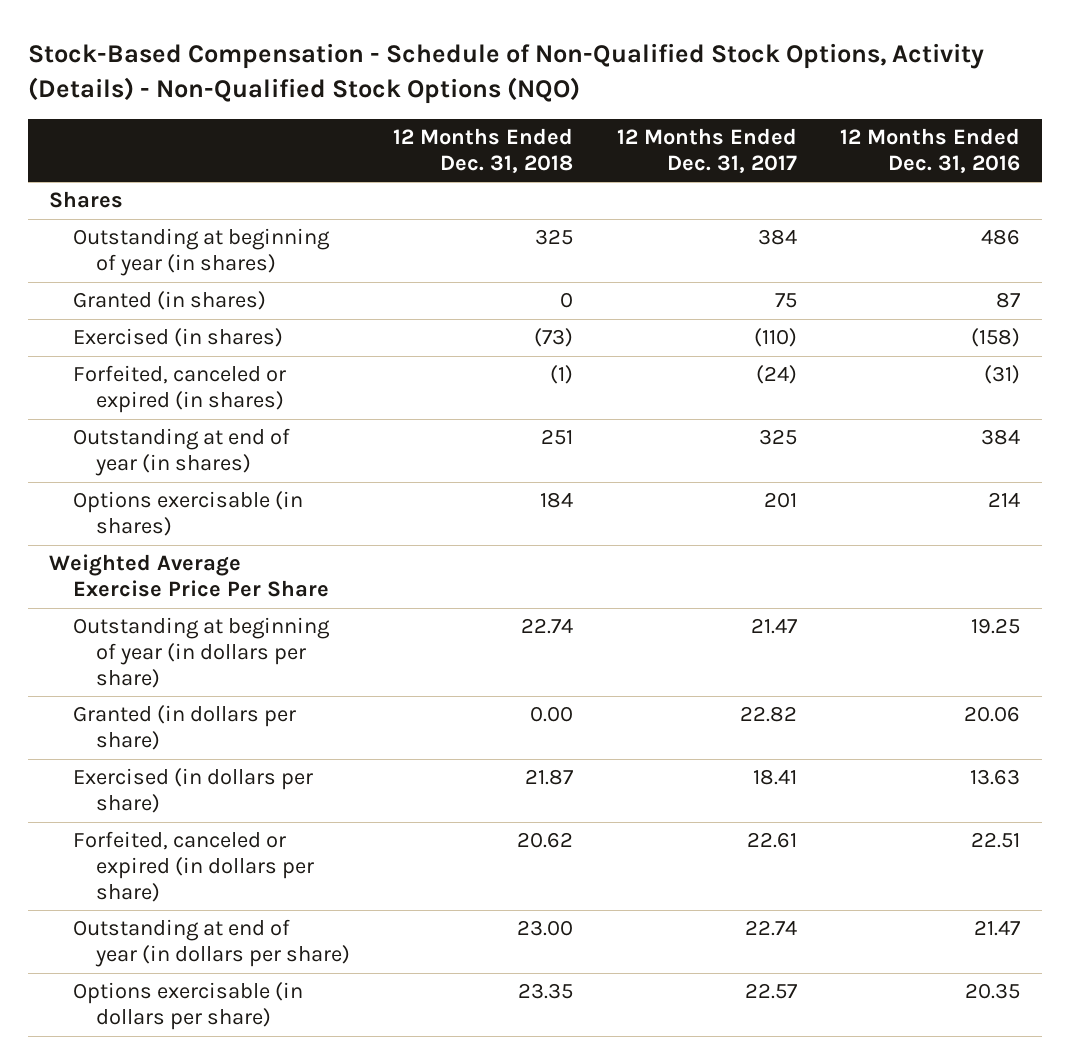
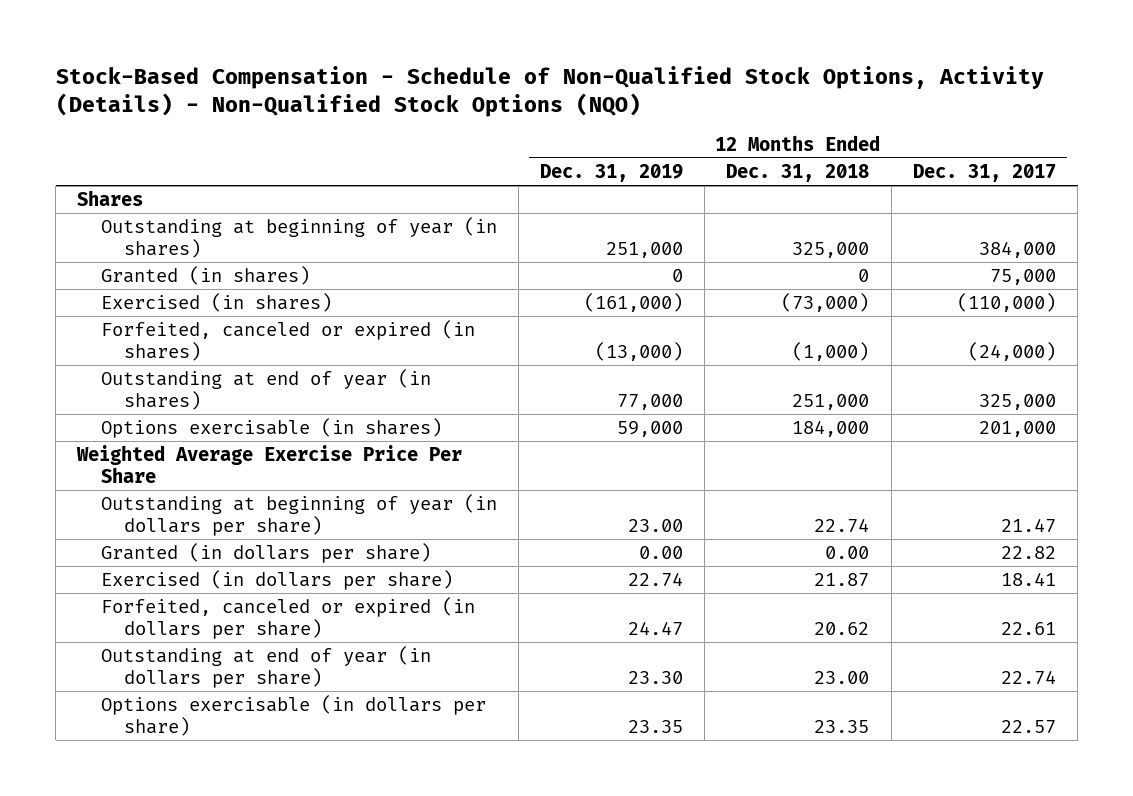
[839,128,1020,174] 12 Months Ended Dec. 31, 2016 -> none
none -> [540,163,684,182] Dec. 31, 2019
[535,229,574,246] 325 -> [792,242,870,259] 325,000
[757,229,797,246] 384 -> [978,241,1056,259] 384,000
[774,293,797,309] 75 -> [989,269,1056,286] 75,000
[534,328,574,348] (73) -> [781,293,870,313] (73,000)
[753,328,797,348] (110) -> [956,293,1056,313] (110,000)
[550,365,574,385] (1) -> [792,342,870,362] (1,000)
[755,365,797,385] (24) -> [967,342,1056,362] (24,000)
[541,429,574,446] 251 -> [792,394,870,411] 251,000
[758,429,797,446] 325 -> [978,394,1056,411] 325,000
[540,492,574,509] 184 -> [792,420,870,438] 184,000
[763,492,797,509] 201 -> [978,421,1056,438] 201,000

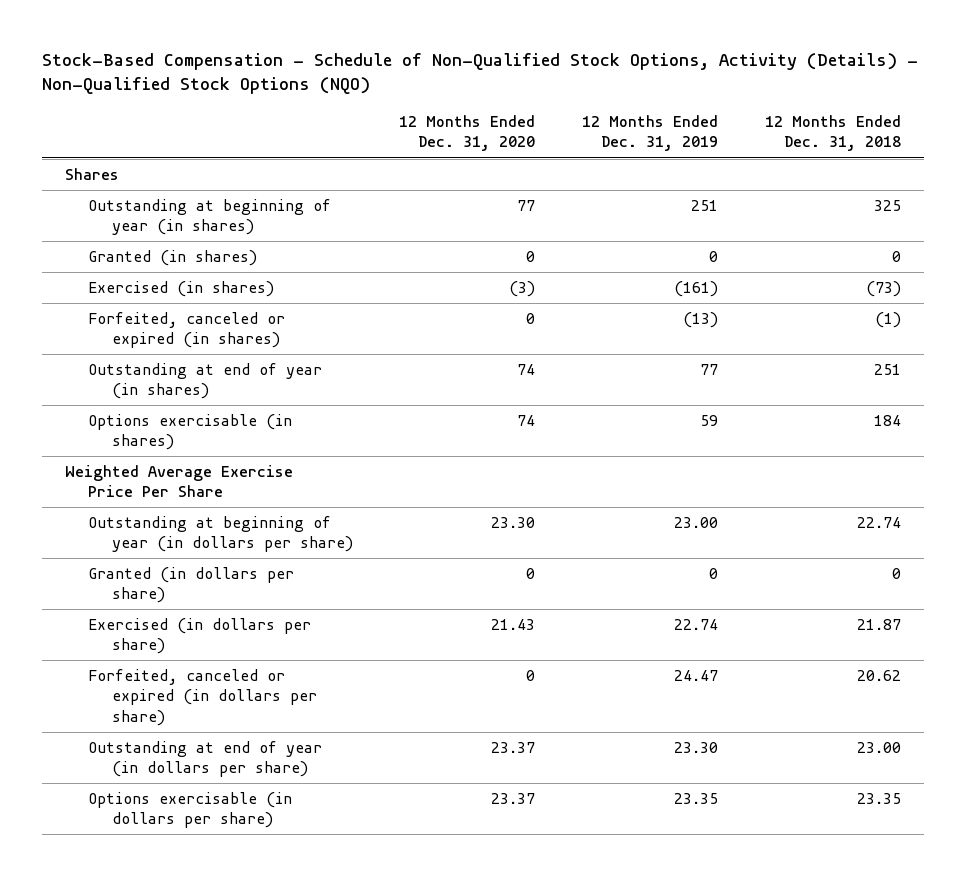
[912,163,1056,182] Dec. 31, 2017 -> none
none -> [399,115,536,152] 12 Months Ended Dec. 31, 2020
[606,242,684,259] 251,000 -> [691,199,719,211] 251
[792,242,870,259] 325,000 -> [873,199,901,211] 325
[584,293,684,313] (161,000) -> [674,280,719,297] (161)
[781,293,870,313] (73,000) -> [865,280,901,297] (73)
[595,342,684,362] (13,000) -> [683,311,719,328] (13)
[792,342,870,362] (1,000) -> [874,311,901,328] (1)
[617,394,684,411] 77,000 -> [700,363,719,375] 77
[792,394,870,411] 251,000 -> [873,363,901,375] 251
[617,421,684,438] 59,000 -> [700,414,719,426] 59
[792,420,870,438] 184,000 -> [873,414,901,426] 184
[639,546,684,560] 0.00 -> [709,567,719,579] 0
[825,546,870,560] 0.00 -> [891,567,901,579] 0

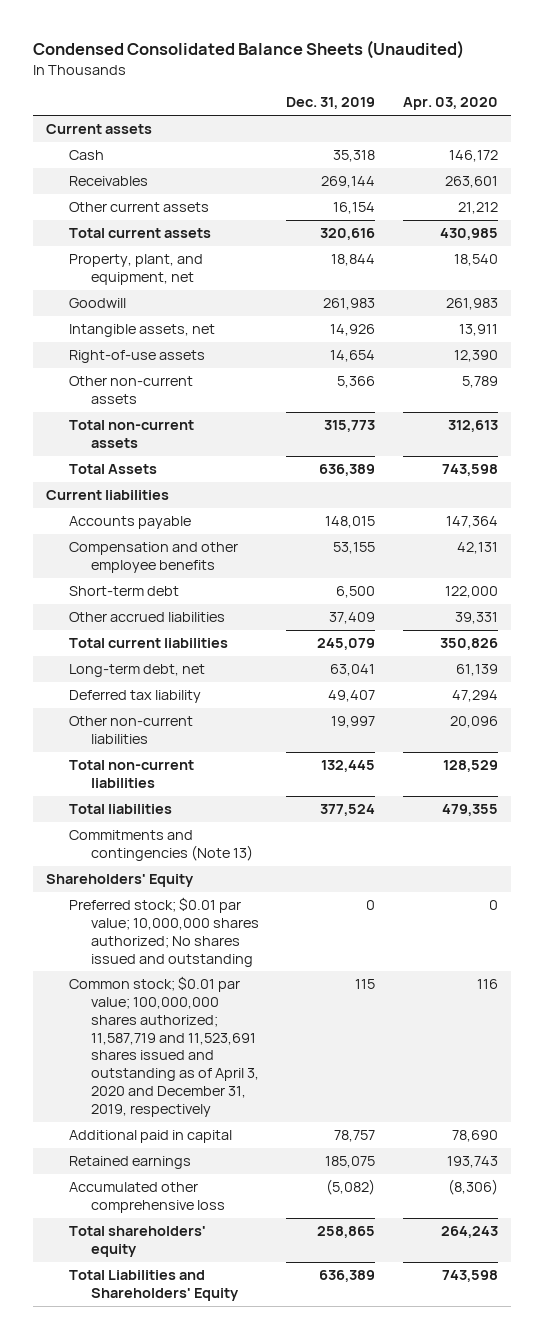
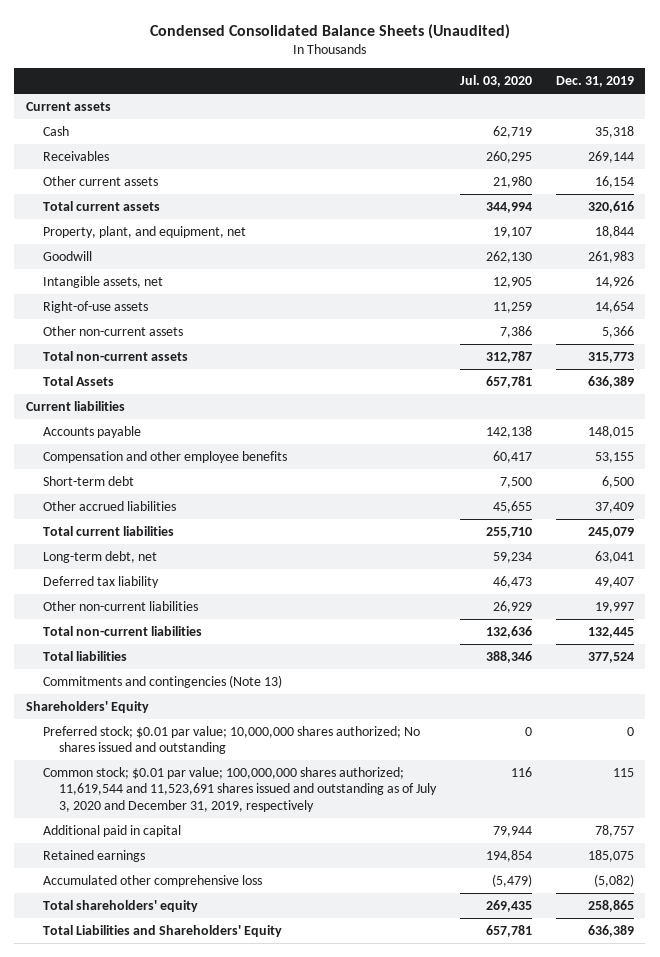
[402,97,498,111] Apr. 03, 2020 -> none
none -> [459,75,532,88] Jul. 03, 2020
[68,976,260,1117] Common stock; $0.01 par value; 100,000,000 shares authorized; 11,587,719 and 11,523,691 shares issued and outstanding as of April 3, 2020 and December 31, 2019, respectively -> [42,766,438,812] Common stock; $0.01 par value; 100,000,000 shares authorized; 11,619,544 and 11,523,691 shares issued and outstanding as of July 3, 2020 and December 31, 2019, respectively

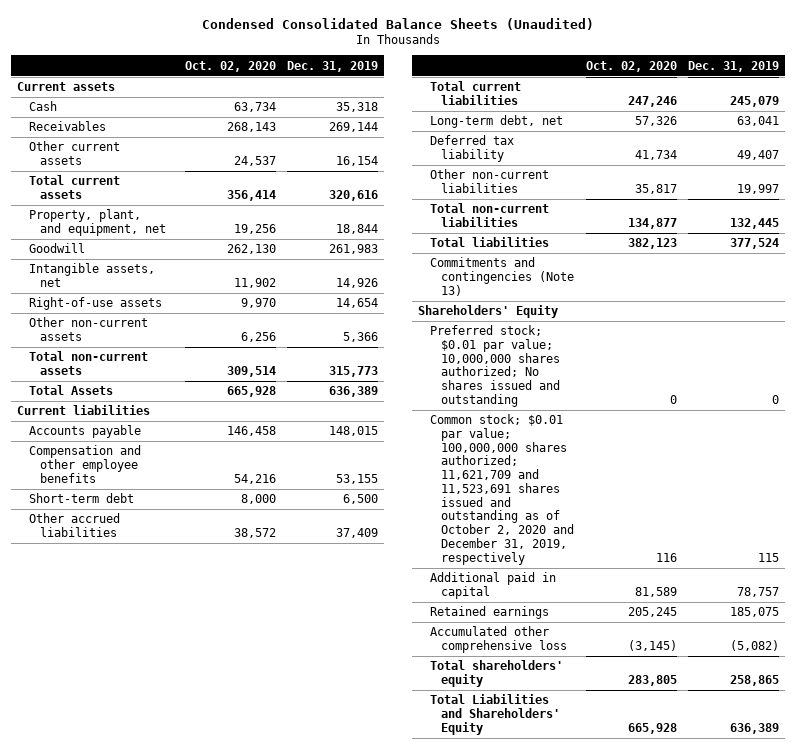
[459,75,532,88] Jul. 03, 2020 -> none
none -> [184,60,276,72] Oct. 02, 2020
[42,766,438,812] Common stock; $0.01 par value; 100,000,000 shares authorized; 11,619,544 and 11,523,691 shares issued and outstanding as of July 3, 2020 and December 31, 2019, respectively -> [429,414,575,565] Common stock; $0.01 par value; 100,000,000 shares authorized; 11,621,709 and 11,523,691 shares issued and outstanding as of October 2, 2020 and December 31, 2019, respectively

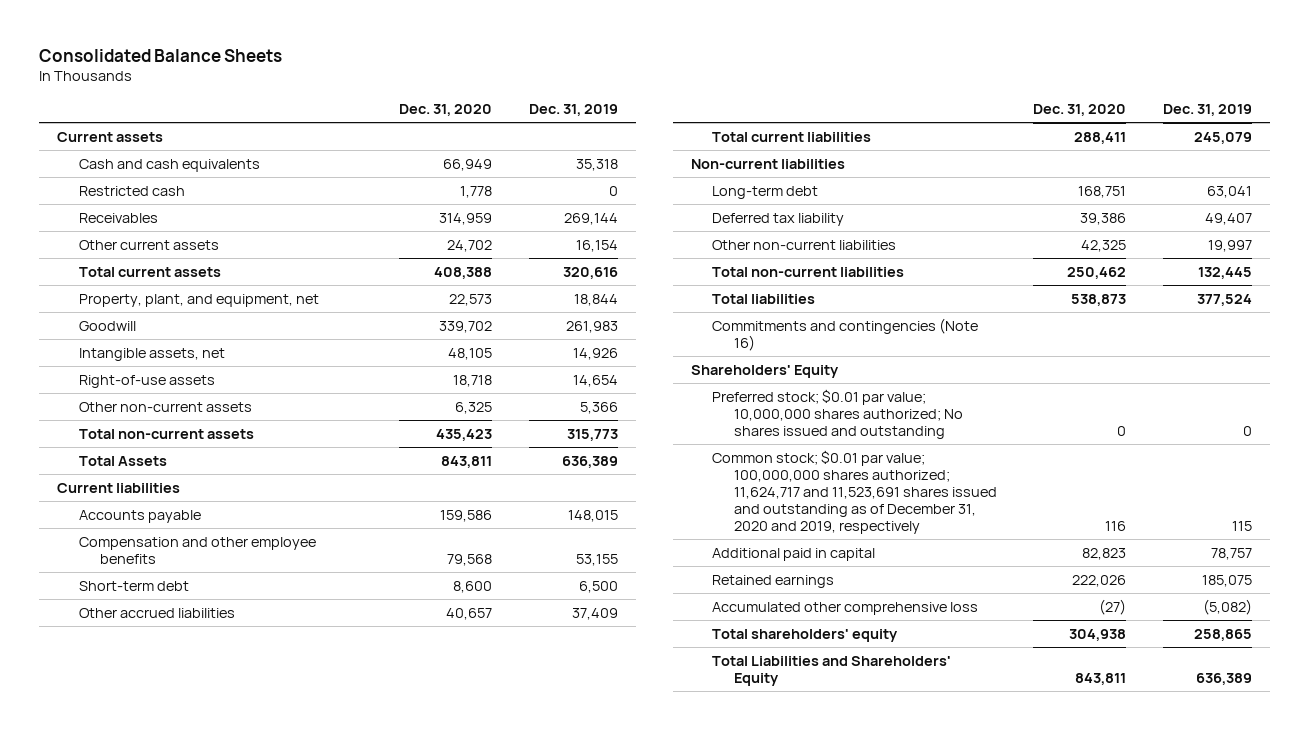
[202,17,595,30] Condensed Consolidated Balance Sheets (Unaudited) -> [38,48,282,62] Consolidated Balance Sheets
[184,60,276,72] Oct. 02, 2020 -> none
none -> [399,104,493,117] Dec. 31, 2020
[28,101,57,112] Cash -> [78,158,260,172] Cash and cash equivalents
none -> [78,185,185,196] Restricted cash
none -> [691,158,846,169] Non-current liabilities
[429,115,563,129] Long-term debt, net -> [712,185,819,199] Long-term debt
[429,257,575,296] Commitments and contingencies (Note 13) -> [712,317,979,351] Commitments and contingencies (Note 16)
[429,414,575,565] Common stock; $0.01 par value; 100,000,000 shares authorized; 11,621,709 and 11,523,691 shares issued and outstanding as of October 2, 2020 and December 31, 2019, respectively -> [712,449,997,535] Common stock; $0.01 par value; 100,000,000 shares authorized; 11,624,717 and 11,523,691 shares issued and outstanding as of December 31, 2020 and 2019, respectively

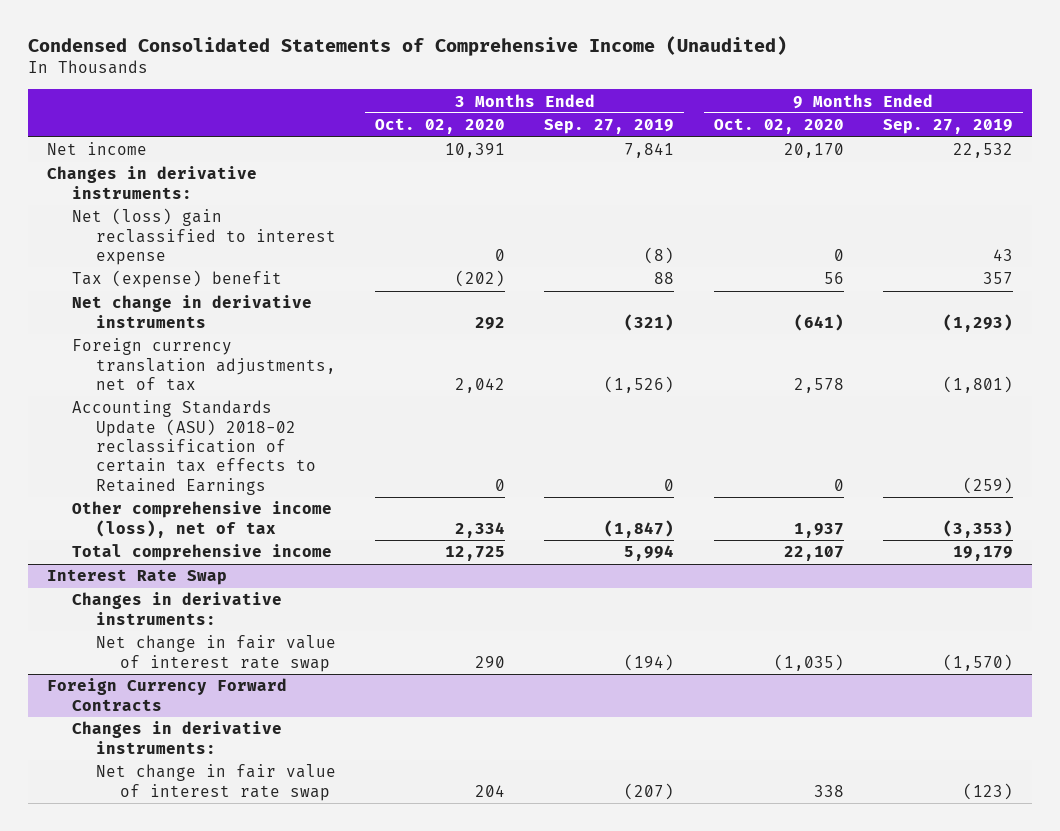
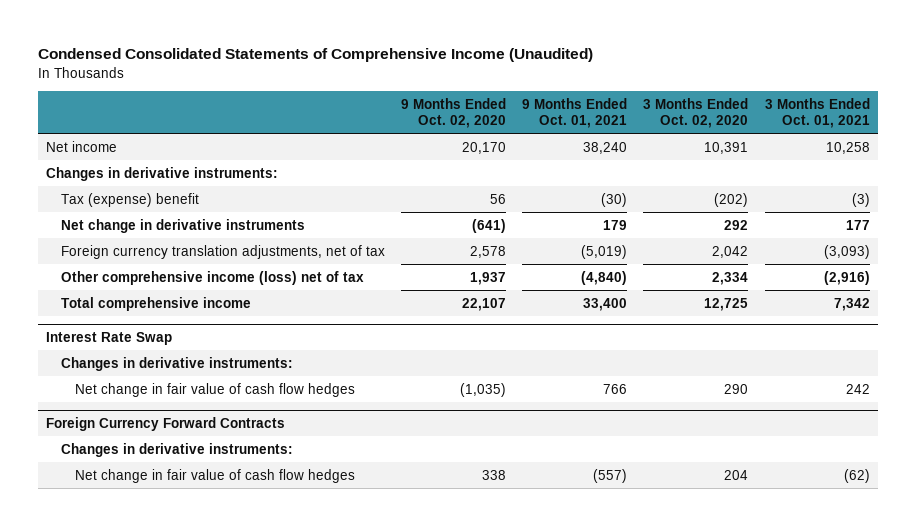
[544,119,675,135] Sep. 27, 2019 -> none
[882,119,1013,135] Sep. 27, 2019 -> none
none -> [522,97,628,129] 9 Months Ended Oct. 01, 2021
none -> [764,97,870,129] 3 Months Ended Oct. 01, 2021
[71,208,337,266] Net (loss) gain reclassified to interest expense -> none
[71,400,317,495] Accounting Standards Update (ASU) 2018-02 reclassification of certain tax effects to Retained Earnings -> none
[71,501,332,538] Other comprehensive income (loss), net of tax -> [60,270,364,285] Other comprehensive income (loss) net of tax
[96,635,337,672] Net change in fair value of interest rate swap -> [75,382,356,397] Net change in fair value of cash flow hedges
[96,764,337,801] Net change in fair value of interest rate swap -> [75,468,356,483] Net change in fair value of cash flow hedges

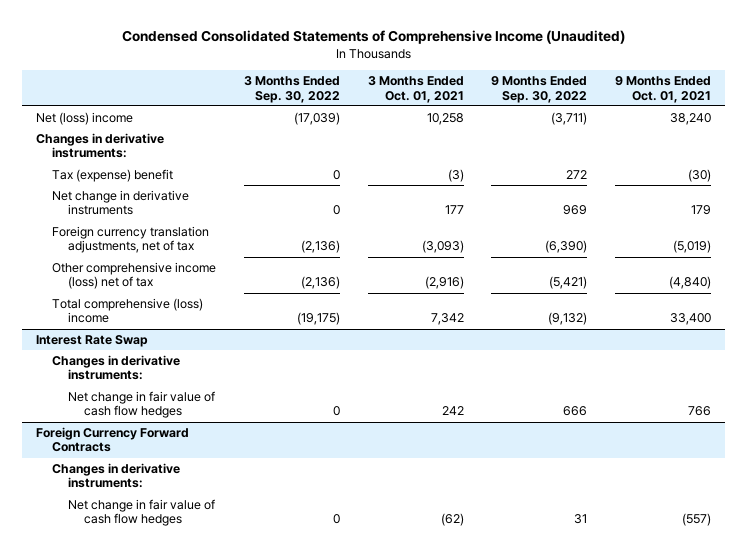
[400,97,506,129] 9 Months Ended Oct. 02, 2020 -> none
[643,97,749,129] 3 Months Ended Oct. 02, 2020 -> none
none -> [243,76,340,103] 3 Months Ended Sep. 30, 2022
none -> [491,76,588,103] 9 Months Ended Sep. 30, 2022
[46,140,118,152] Net income -> [35,112,133,126] Net (loss) income
[60,296,251,311] Total comprehensive income -> [51,298,203,324] Total comprehensive (loss) income

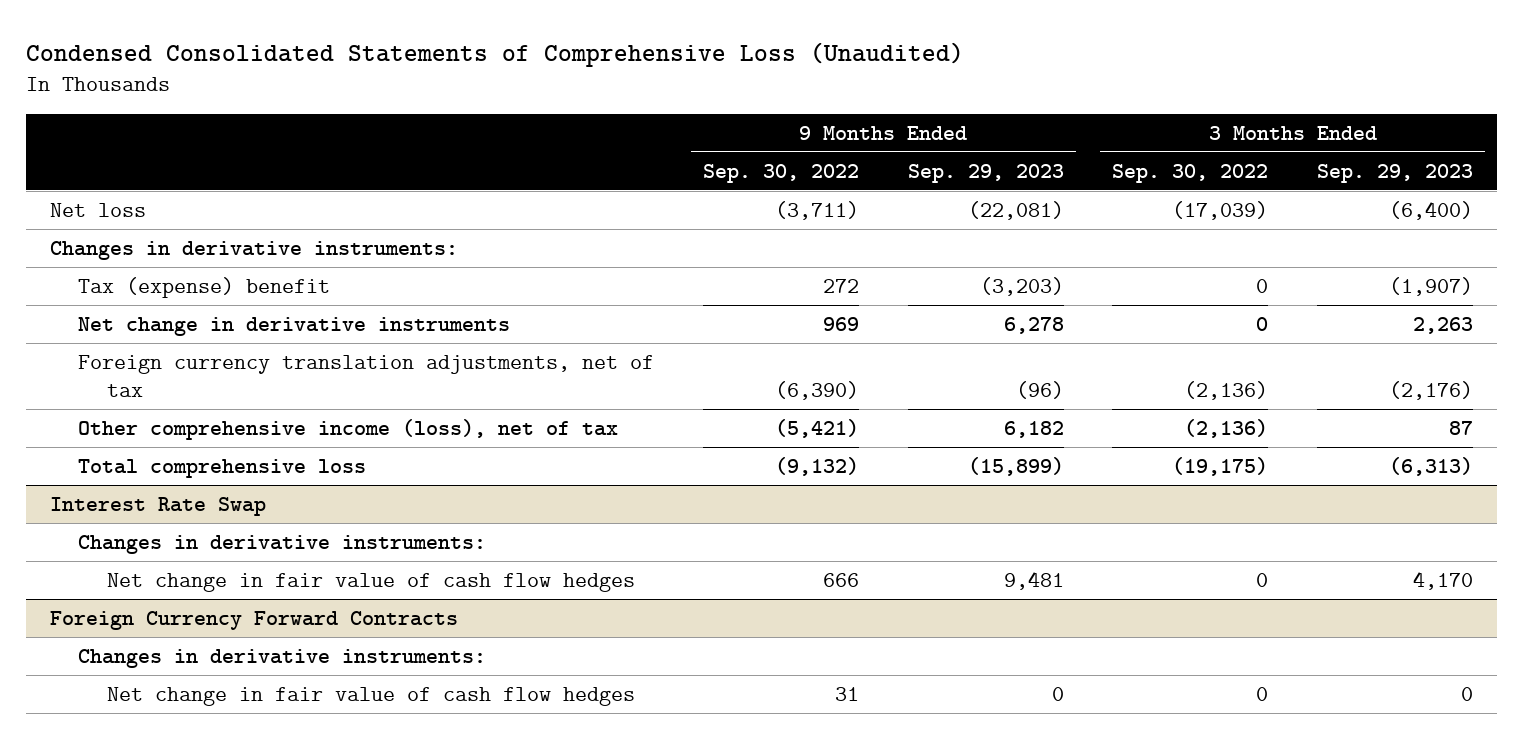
[121,30,625,45] Condensed Consolidated Statements of Comprehensive Income (Unaudited) -> [25,41,964,67] Condensed Consolidated Statements of Comprehensive Loss (Unaudited)
[367,76,464,103] 3 Months Ended Oct. 01, 2021 -> none
[615,76,712,103] 9 Months Ended Oct. 01, 2021 -> none
none -> [907,163,1064,183] Sep. 29, 2023
none -> [1316,163,1473,183] Sep. 29, 2023
[35,112,133,126] Net (loss) income -> [49,202,146,217] Net loss
[51,262,216,290] Other comprehensive income (loss) net of tax -> [78,418,619,440] Other comprehensive income (loss), net of tax
[51,298,203,324] Total comprehensive (loss) income -> [78,458,367,478] Total comprehensive loss

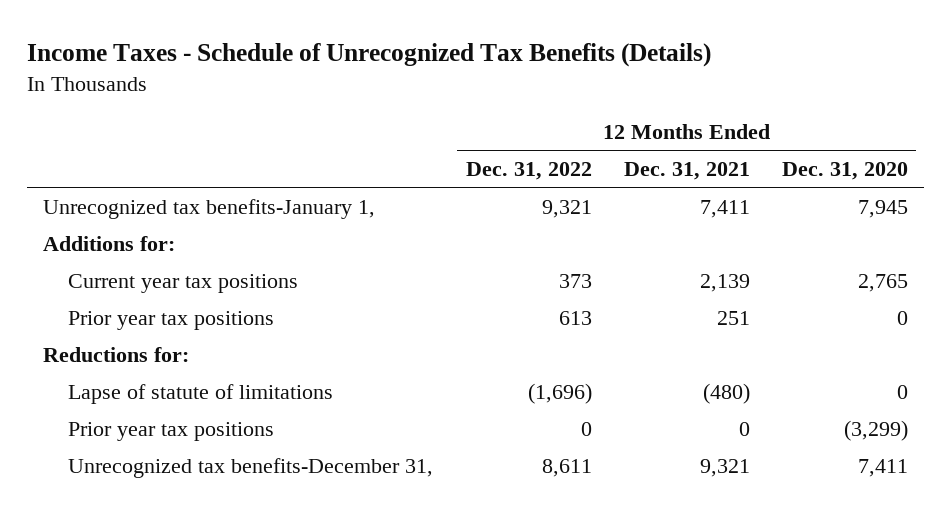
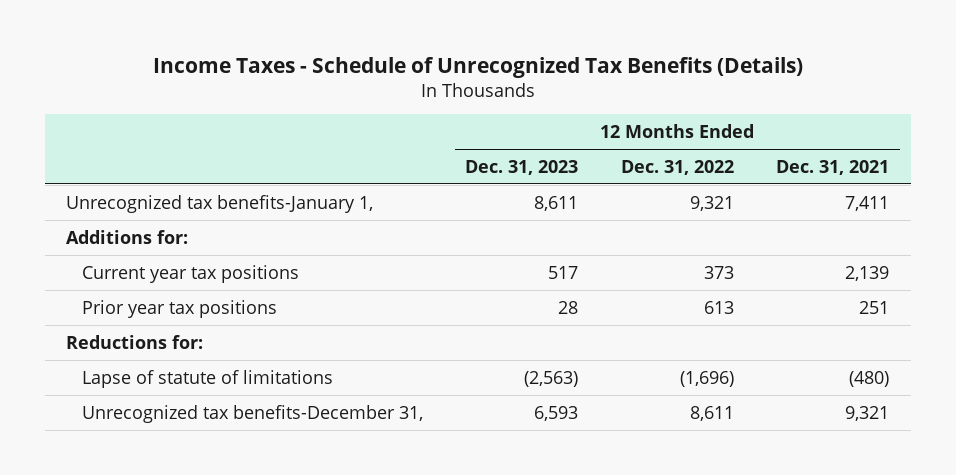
[782,161,909,180] Dec. 31, 2020 -> none
none -> [465,159,579,175] Dec. 31, 2023
[68,421,275,441] Prior year tax positions -> none

